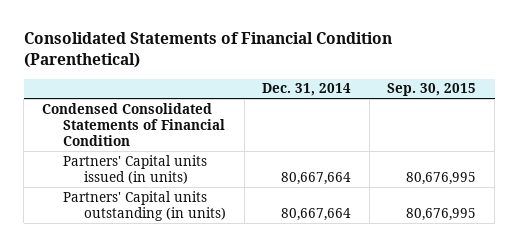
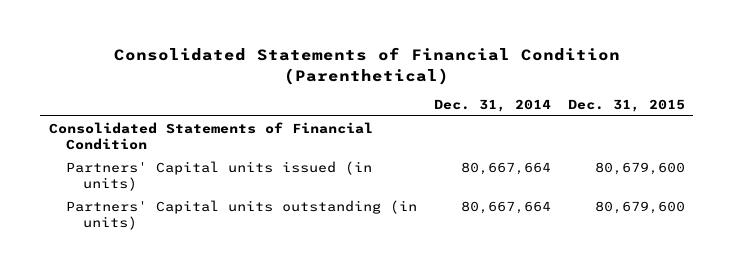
[387,83,477,97] Sep. 30, 2015 -> none
none -> [567,99,685,113] Dec. 31, 2015
[41,102,225,146] Condensed Consolidated Statements of Financial Condition -> [48,121,373,150] Consolidated Statements of Financial Condition

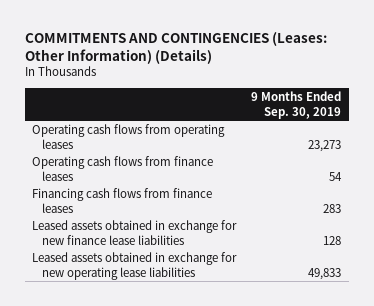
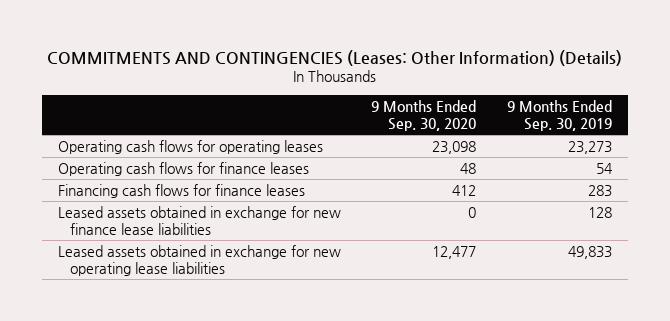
none -> [371,99,477,131] 9 Months Ended Sep. 30, 2020
[32,124,226,149] Operating cash flows from operating leases -> [57,139,323,154] Operating cash flows for operating leases
[32,156,214,181] Operating cash flows from finance leases -> [57,161,309,176] Operating cash flows for finance leases
[32,188,213,213] Financing cash flows from finance leases -> [57,183,305,198] Financing cash flows for finance leases

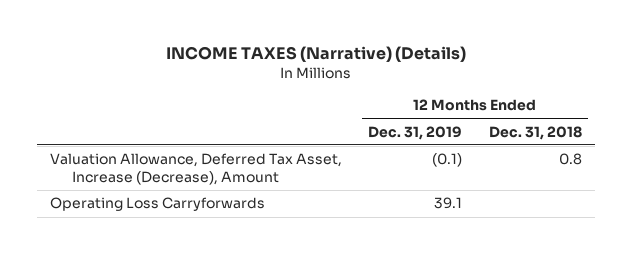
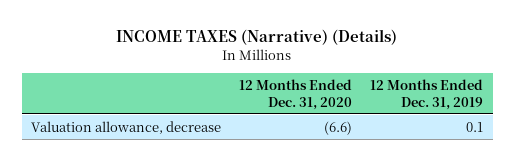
[488,125,582,140] Dec. 31, 2018 -> none
none -> [239,78,353,110] 12 Months Ended Dec. 31, 2020
[50,197,266,212] Operating Loss Carryforwards -> none
[50,153,343,185] Valuation Allowance, Deferred Tax Asset, Increase (Decrease), Amount -> [31,120,222,134] Valuation allowance, decrease
[432,153,463,168] (0.1) -> [466,121,484,132] 0.1

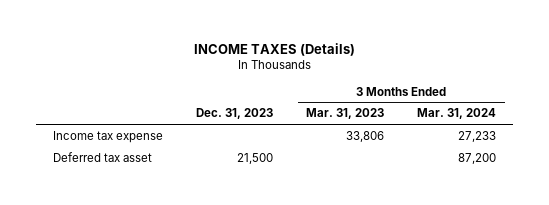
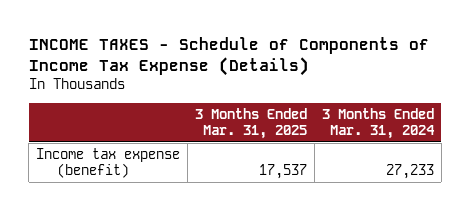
[193,42,355,56] INCOME TAXES (Details) -> [28,36,429,76] INCOME TAXES - Schedule of Components of Income Tax Expense (Details)
[195,108,273,120] Dec. 31, 2023 -> none
[306,108,385,120] Mar. 31, 2023 -> none
none -> [195,107,308,140] 3 Months Ended Mar. 31, 2025
[52,152,152,163] Deferred tax asset -> none
[52,131,163,144] Income tax expense -> [36,147,181,179] Income tax expense (benefit)

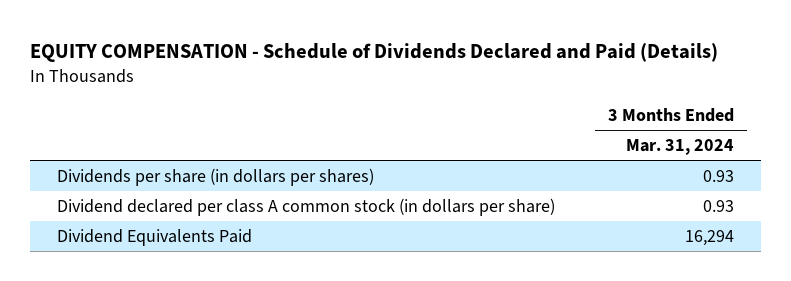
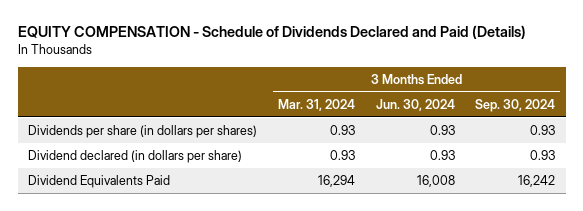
none -> [375,98,455,111] Jun. 30, 2024
none -> [475,98,556,112] Sep. 30, 2024
[56,197,555,216] Dividend declared per class A common stock (in dollars per share) -> [28,150,243,164] Dividend declared (in dollars per share)

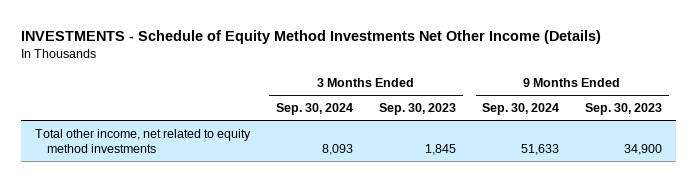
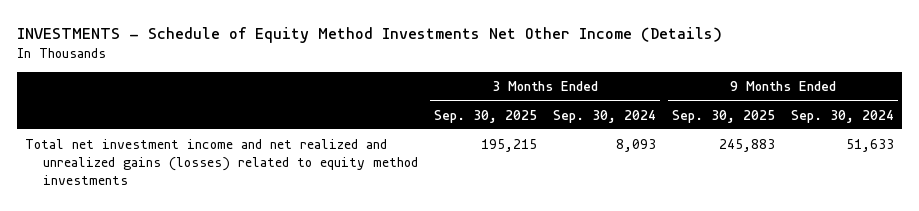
[378,103,456,116] Sep. 30, 2023 -> none
[585,103,663,116] Sep. 30, 2023 -> none
none -> [433,109,537,123] Sep. 30, 2025
none -> [671,109,775,123] Sep. 30, 2025
[34,128,251,153] Total other income, net related to equity method investments -> [25,139,418,186] Total net investment income and net realized and unrealized gains (losses) related to equity method investments

